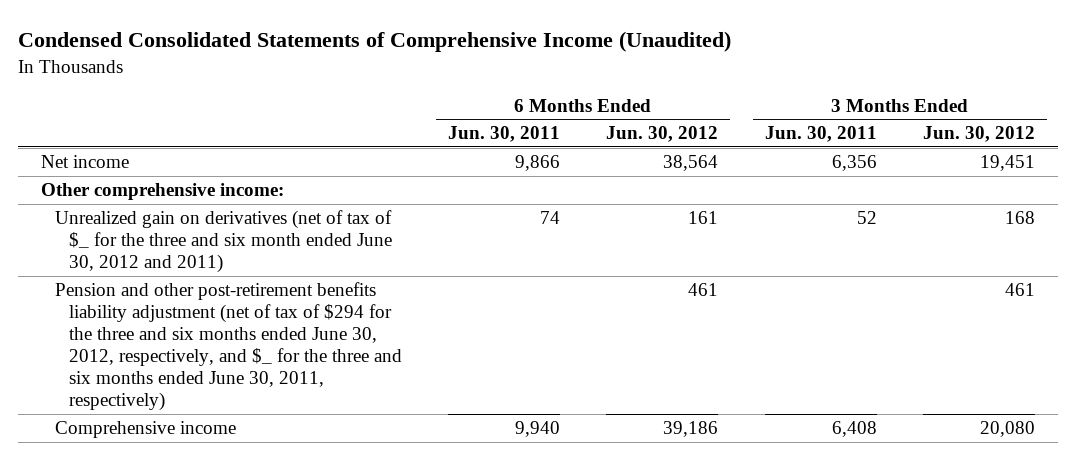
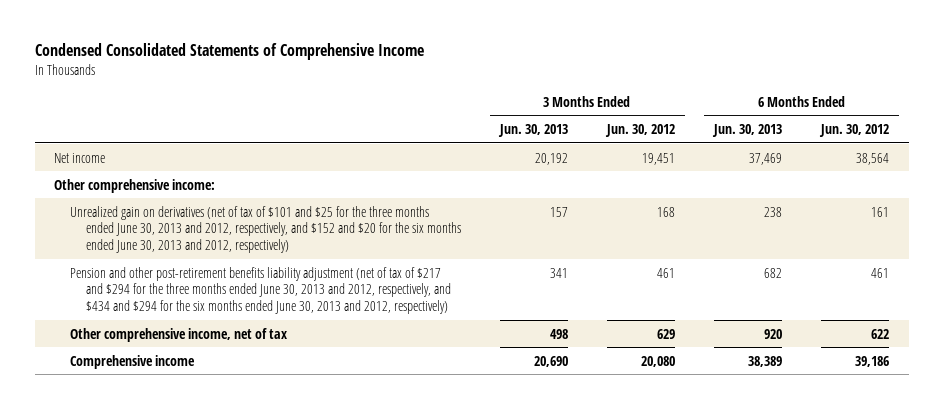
[17,31,731,53] Condensed Consolidated Statements of Comprehensive Income (Unaudited) -> [34,43,424,61] Condensed Consolidated Statements of Comprehensive Income
[447,126,560,143] Jun. 30, 2011 -> none
[764,126,877,143] Jun. 30, 2011 -> none
none -> [497,124,568,138] Jun. 30, 2013
none -> [712,124,783,138] Jun. 30, 2013
[54,209,392,274] Unrealized gain on derivatives (net of tax of $_ for the three and six month ended June 30, 2012 and 2011) -> [70,205,461,254] Unrealized gain on derivatives (net of tax of $101 and $25 for the three months ended June 30, 2013 and 2012, respectively, and $152 and $20 for the six months ended June 30, 2013 and 2012, respectively)
[54,281,402,412] Pension and other post-retirement benefits liability adjustment (net of tax of $294 for the three and six months ended June 30, 2012, respectively, and $_ for the three and six months ended June 30, 2011, respectively) -> [70,266,451,315] Pension and other post-retirement benefits liability adjustment (net of tax of $217 and $294 for the three months ended June 30, 2013 and 2012, respectively, and $434 and $294 for the six months ended June 30, 2013 and 2012, respectively)
none -> [70,327,288,342] Other comprehensive income, net of tax

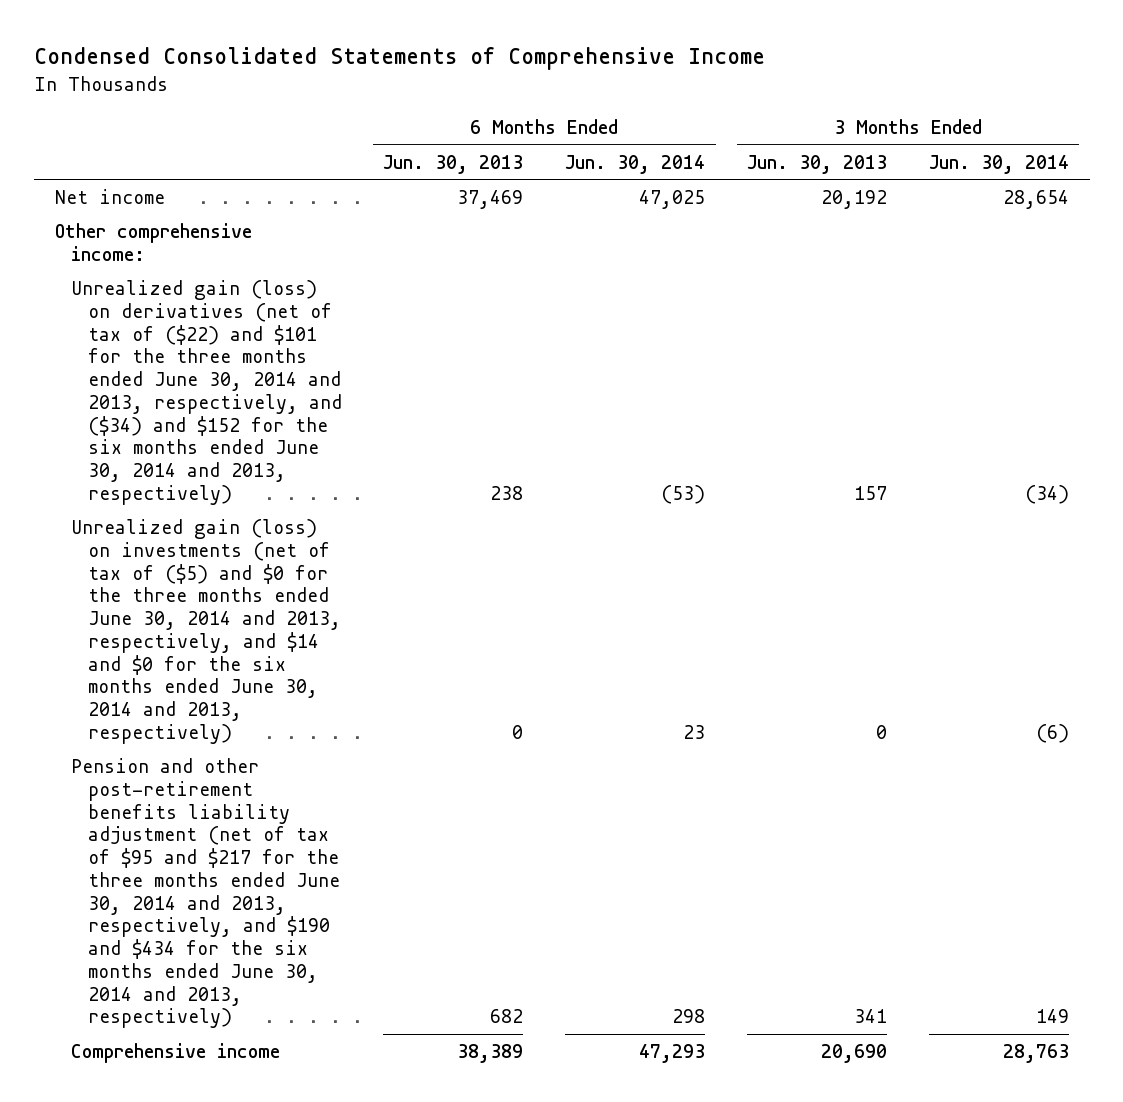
[604,124,675,138] Jun. 30, 2012 -> none
[819,124,890,138] Jun. 30, 2012 -> none
none -> [565,154,706,174] Jun. 30, 2014
none -> [928,154,1069,174] Jun. 30, 2014
[70,327,288,342] Other comprehensive income, net of tax -> none
[70,205,461,254] Unrealized gain on derivatives (net of tax of $101 and $25 for the three months ended June 30, 2013 and 2012, respectively, and $152 and $20 for the six months ended June 30, 2013 and 2012, respectively) -> [71,279,342,505] Unrealized gain (loss) on derivatives (net of tax of ($22) and $101 for the three months ended June 30, 2014 and 2013, respectively, and ($34) and $152 for the six months ended June 30, 2014 and 2013, respectively)
none -> [71,518,341,744] Unrealized gain (loss) on investments (net of tax of ($5) and $0 for the three months ended June 30, 2014 and 2013, respectively, and $14 and $0 for the six months ended June 30, 2014 and 2013, respectively)
[70,266,451,315] Pension and other post-retirement benefits liability adjustment (net of tax of $217 and $294 for the three months ended June 30, 2013 and 2012, respectively, and $434 and $294 for the six months ended June 30, 2013 and 2012, respectively) -> [71,757,340,1029] Pension and other post-retirement benefits liability adjustment (net of tax of $95 and $217 for the three months ended June 30, 2014 and 2013, respectively, and $190 and $434 for the six months ended June 30, 2014 and 2013, respectively)

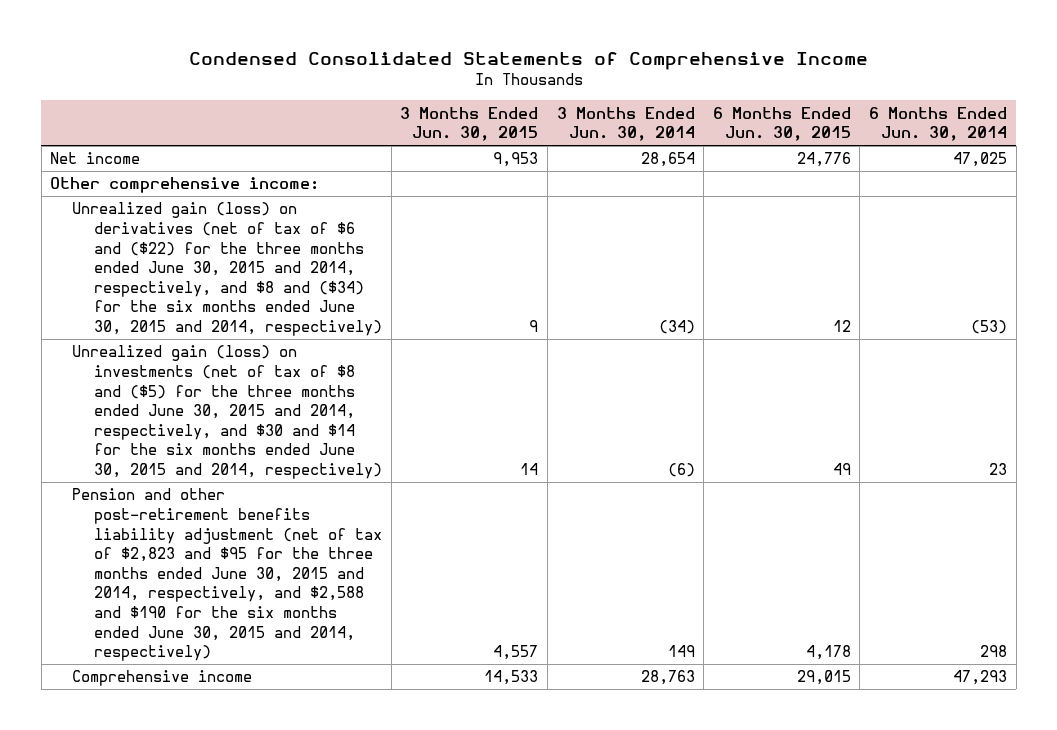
[383,154,524,174] Jun. 30, 2013 -> none
[746,154,887,174] Jun. 30, 2013 -> none
none -> [400,106,539,142] 3 Months Ended Jun. 30, 2015
none -> [712,106,851,142] 6 Months Ended Jun. 30, 2015
[71,279,342,505] Unrealized gain (loss) on derivatives (net of tax of ($22) and $101 for the three months ended June 30, 2014 and 2013, respectively, and ($34) and $152 for the six months ended June 30, 2014 and 2013, respectively) -> [72,202,383,336] Unrealized gain (loss) on derivatives (net of tax of $6 and ($22) for the three months ended June 30, 2015 and 2014, respectively, and $8 and ($34) for the six months ended June 30, 2015 and 2014, respectively)
[71,518,341,744] Unrealized gain (loss) on investments (net of tax of ($5) and $0 for the three months ended June 30, 2014 and 2013, respectively, and $14 and $0 for the six months ended June 30, 2014 and 2013, respectively) -> [72,345,383,479] Unrealized gain (loss) on investments (net of tax of $8 and ($5) for the three months ended June 30, 2015 and 2014, respectively, and $30 and $14 for the six months ended June 30, 2015 and 2014, respectively)
[71,757,340,1029] Pension and other post-retirement benefits liability adjustment (net of tax of $95 and $217 for the three months ended June 30, 2014 and 2013, respectively, and $190 and $434 for the six months ended June 30, 2014 and 2013, respectively) -> [72,488,383,662] Pension and other post-retirement benefits liability adjustment (net of tax of $2,823 and $95 for the three months ended June 30, 2015 and 2014, respectively, and $2,588 and $190 for the six months ended June 30, 2015 and 2014, respectively)

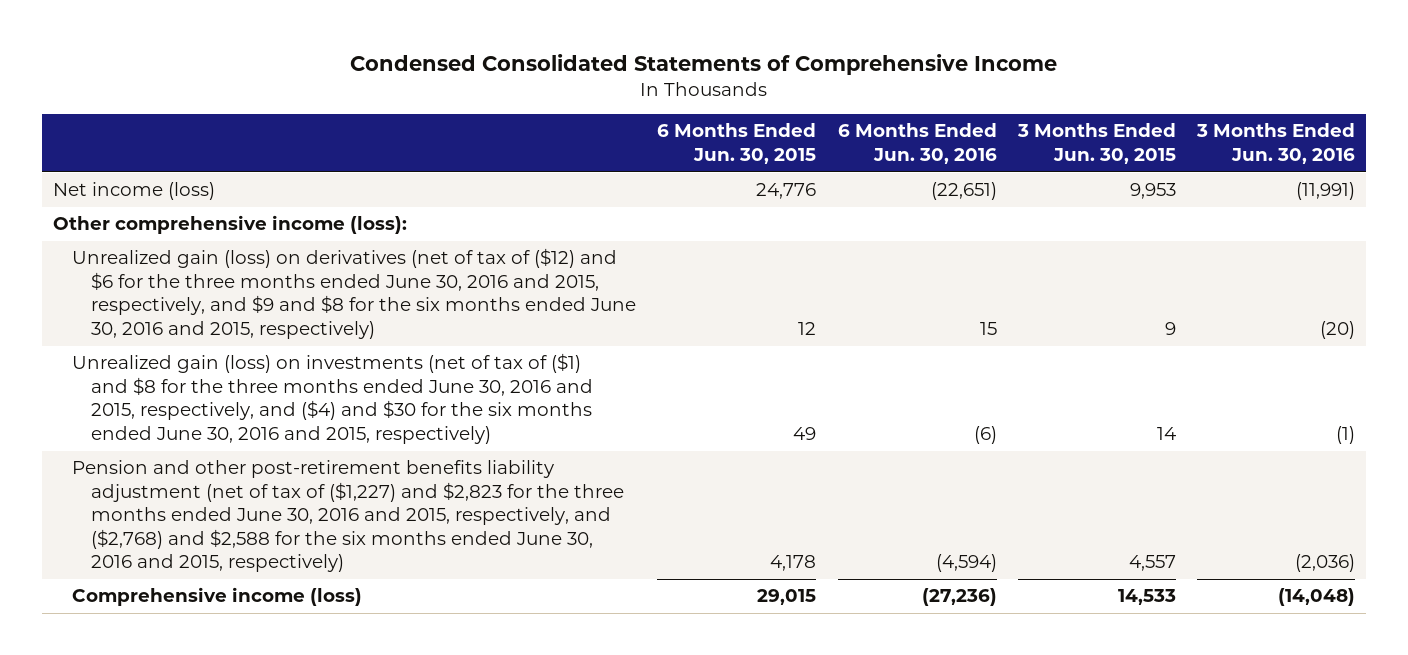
[556,106,695,142] 3 Months Ended Jun. 30, 2014 -> none
[868,106,1007,142] 6 Months Ended Jun. 30, 2014 -> none
none -> [837,123,997,164] 6 Months Ended Jun. 30, 2016
none -> [1196,123,1356,164] 3 Months Ended Jun. 30, 2016
[50,152,141,165] Net income -> [53,182,216,201] Net income (loss)
[50,177,320,194] Other comprehensive income: -> [53,215,408,235] Other comprehensive income (loss):
[72,202,383,336] Unrealized gain (loss) on derivatives (net of tax of $6 and ($22) for the three months ended June 30, 2015 and 2014, respectively, and $8 and ($34) for the six months ended June 30, 2015 and 2014, respectively) -> [71,248,636,339] Unrealized gain (loss) on derivatives (net of tax of ($12) and $6 for the three months ended June 30, 2016 and 2015, respectively, and $9 and $8 for the six months ended June 30, 2016 and 2015, respectively)
[72,345,383,479] Unrealized gain (loss) on investments (net of tax of $8 and ($5) for the three months ended June 30, 2015 and 2014, respectively, and $30 and $14 for the six months ended June 30, 2015 and 2014, respectively) -> [71,353,593,444] Unrealized gain (loss) on investments (net of tax of ($1) and $8 for the three months ended June 30, 2016 and 2015, respectively, and ($4) and $30 for the six months ended June 30, 2016 and 2015, respectively)
[72,488,383,662] Pension and other post-retirement benefits liability adjustment (net of tax of $2,823 and $95 for the three months ended June 30, 2015 and 2014, respectively, and $2,588 and $190 for the six months ended June 30, 2015 and 2014, respectively) -> [71,460,624,573] Pension and other post-retirement benefits liability adjustment (net of tax of ($1,227) and $2,823 for the three months ended June 30, 2016 and 2015, respectively, and ($2,768) and $2,588 for the six months ended June 30, 2016 and 2015, respectively)
[72,670,253,687] Comprehensive income -> [71,587,362,607] Comprehensive income (loss)

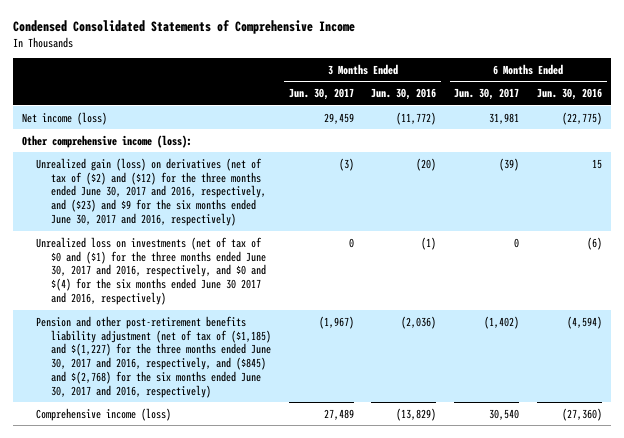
[657,123,817,164] 6 Months Ended Jun. 30, 2015 -> none
[1016,123,1176,164] 3 Months Ended Jun. 30, 2015 -> none
none -> [288,88,354,101] Jun. 30, 2017
none -> [454,88,520,101] Jun. 30, 2017
[930,182,997,201] (22,651) -> [562,111,603,125] (22,775)
[1296,182,1356,201] (11,991) -> [396,111,437,125] (11,772)
[71,248,636,339] Unrealized gain (loss) on derivatives (net of tax of ($12) and $6 for the three months ended June 30, 2016 and 2015, respectively, and $9 and $8 for the six months ended June 30, 2016 and 2015, respectively) -> [36,157,266,227] Unrealized gain (loss) on derivatives (net of tax of ($2) and ($12) for the three months ended June 30, 2017 and 2016, respectively, and ($23) and $9 for the six months ended June 30, 2017 and 2016, respectively)
[71,353,593,444] Unrealized gain (loss) on investments (net of tax of ($1) and $8 for the three months ended June 30, 2016 and 2015, respectively, and ($4) and $30 for the six months ended June 30, 2016 and 2015, respectively) -> [36,236,266,306] Unrealized loss on investments (net of tax of $0 and ($1) for the three months ended June 30, 2017 and 2016, respectively, and $0 and $(4) for the six months ended June 30 2017 and 2016, respectively)
[71,460,624,573] Pension and other post-retirement benefits liability adjustment (net of tax of ($1,227) and $2,823 for the three months ended June 30, 2016 and 2015, respectively, and ($2,768) and $2,588 for the six months ended June 30, 2016 and 2015, respectively) -> [36,315,271,398] Pension and other post-retirement benefits liability adjustment (net of tax of ($1,185) and $(1,227) for the three months ended June 30, 2017 and 2016, respectively, and ($845) and $(2,768) for the six months ended June 30, 2017 and 2016, respectively)
[921,588,997,607] (27,236) -> [562,407,603,421] (27,360)
[1278,588,1356,607] (14,048) -> [396,407,437,421] (13,829)

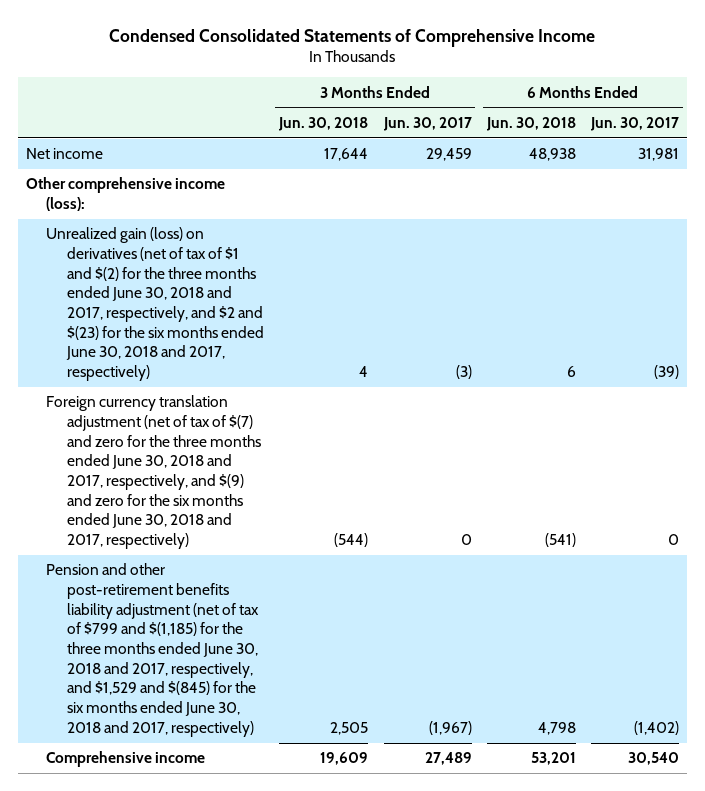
[371,88,437,101] Jun. 30, 2016 -> none
[537,88,603,101] Jun. 30, 2016 -> none
none -> [278,117,369,132] Jun. 30, 2018
none -> [485,117,576,132] Jun. 30, 2018
[21,111,107,125] Net income (loss) -> [25,148,103,160] Net income
[36,157,266,227] Unrealized gain (loss) on derivatives (net of tax of ($2) and ($12) for the three months ended June 30, 2017 and 2016, respectively, and ($23) and $9 for the six months ended June 30, 2017 and 2016, respectively) -> [46,227,264,382] Unrealized gain (loss) on derivatives (net of tax of $1 and $(2) for the three months ended June 30, 2018 and 2017, respectively, and $2 and $(23) for the six months ended June 30, 2018 and 2017, respectively)
[36,236,266,306] Unrealized loss on investments (net of tax of $0 and ($1) for the three months ended June 30, 2017 and 2016, respectively, and $0 and $(4) for the six months ended June 30 2017 and 2016, respectively) -> [46,395,261,550] Foreign currency translation adjustment (net of tax of $(7) and zero for the three months ended June 30, 2018 and 2017, respectively, and $(9) and zero for the six months ended June 30, 2018 and 2017, respectively)
[36,315,271,398] Pension and other post-retirement benefits liability adjustment (net of tax of ($1,185) and $(1,227) for the three months ended June 30, 2017 and 2016, respectively, and ($845) and $(2,768) for the six months ended June 30, 2017 and 2016, respectively) -> [46,563,259,737] Pension and other post-retirement benefits liability adjustment (net of tax of $799 and $(1,185) for the three months ended June 30, 2018 and 2017, respectively, and $1,529 and $(845) for the six months ended June 30, 2018 and 2017, respectively)
[36,407,172,421] Comprehensive income (loss) -> [46,751,206,768] Comprehensive income

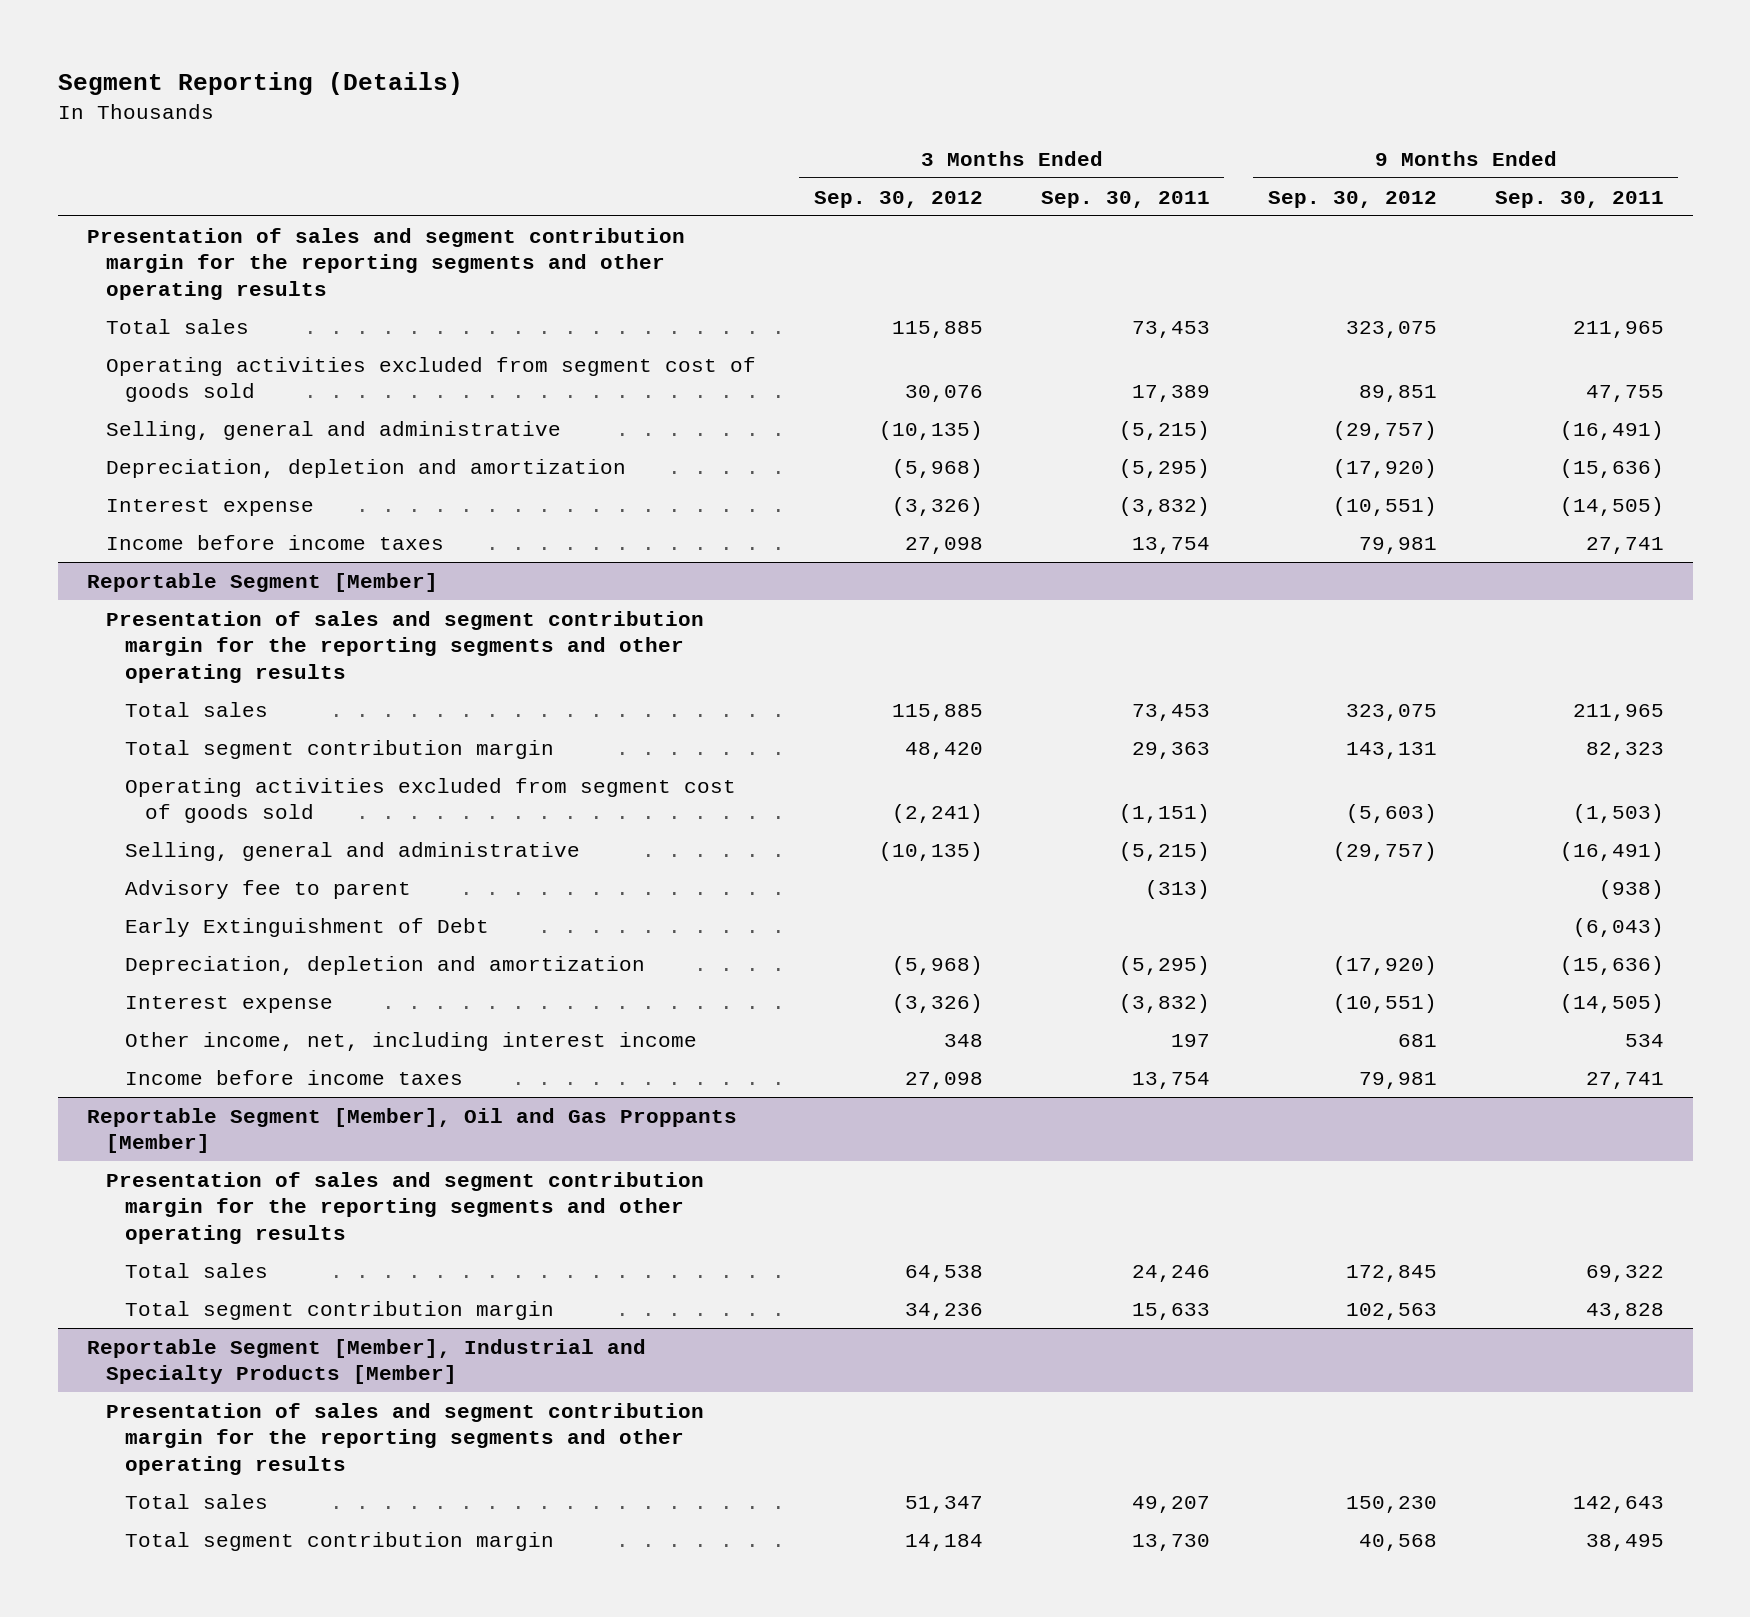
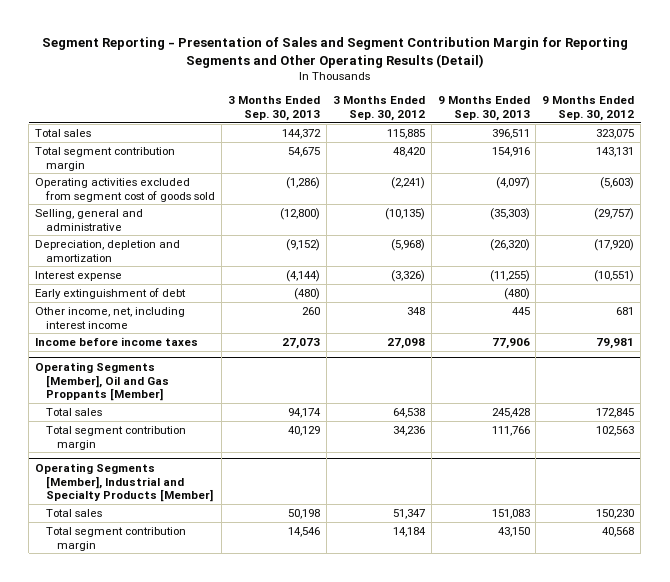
[57,72,463,96] Segment Reporting (Details) -> [41,36,628,68] Segment Reporting - Presentation of Sales and Segment Contribution Margin for Reporting Segments and Other Operating Results (Detail)
[1040,190,1210,208] Sep. 30, 2011 -> none
[1494,190,1664,208] Sep. 30, 2011 -> none
none -> [227,96,320,122] 3 Months Ended Sep. 30, 2013
none -> [437,96,530,122] 9 Months Ended Sep. 30, 2013
[86,227,685,300] Presentation of sales and segment contribution margin for the reporting segments and other operating results -> none
[105,356,756,403] Operating activities excluded from segment cost of goods sold -> none
[105,420,561,440] Selling, general and administrative -> none
[105,458,626,478] Depreciation, depletion and amortization -> none
[105,498,314,516] Interest expense -> none
[105,534,444,550] Income before income taxes -> none
[86,572,438,592] Reportable Segment [Member] -> none
[105,610,704,683] Presentation of sales and segment contribution margin for the reporting segments and other operating results -> none
[125,701,269,717] Total sales -> none
[125,879,412,899] Advisory fee to parent -> none
[125,917,490,937] Early Extinguishment of Debt -> none
none -> [35,287,187,299] Early extinguishment of debt
[105,1171,704,1244] Presentation of sales and segment contribution margin for the reporting segments and other operating results -> none
[86,1107,737,1154] Reportable Segment [Member], Oil and Gas Proppants [Member] -> [35,361,170,402] Operating Segments [Member], Oil and Gas Proppants [Member]
[105,1402,704,1475] Presentation of sales and segment contribution margin for the reporting segments and other operating results -> none
[86,1338,646,1385] Reportable Segment [Member], Industrial and Specialty Products [Member] -> [35,462,214,503] Operating Segments [Member], Industrial and Specialty Products [Member]

